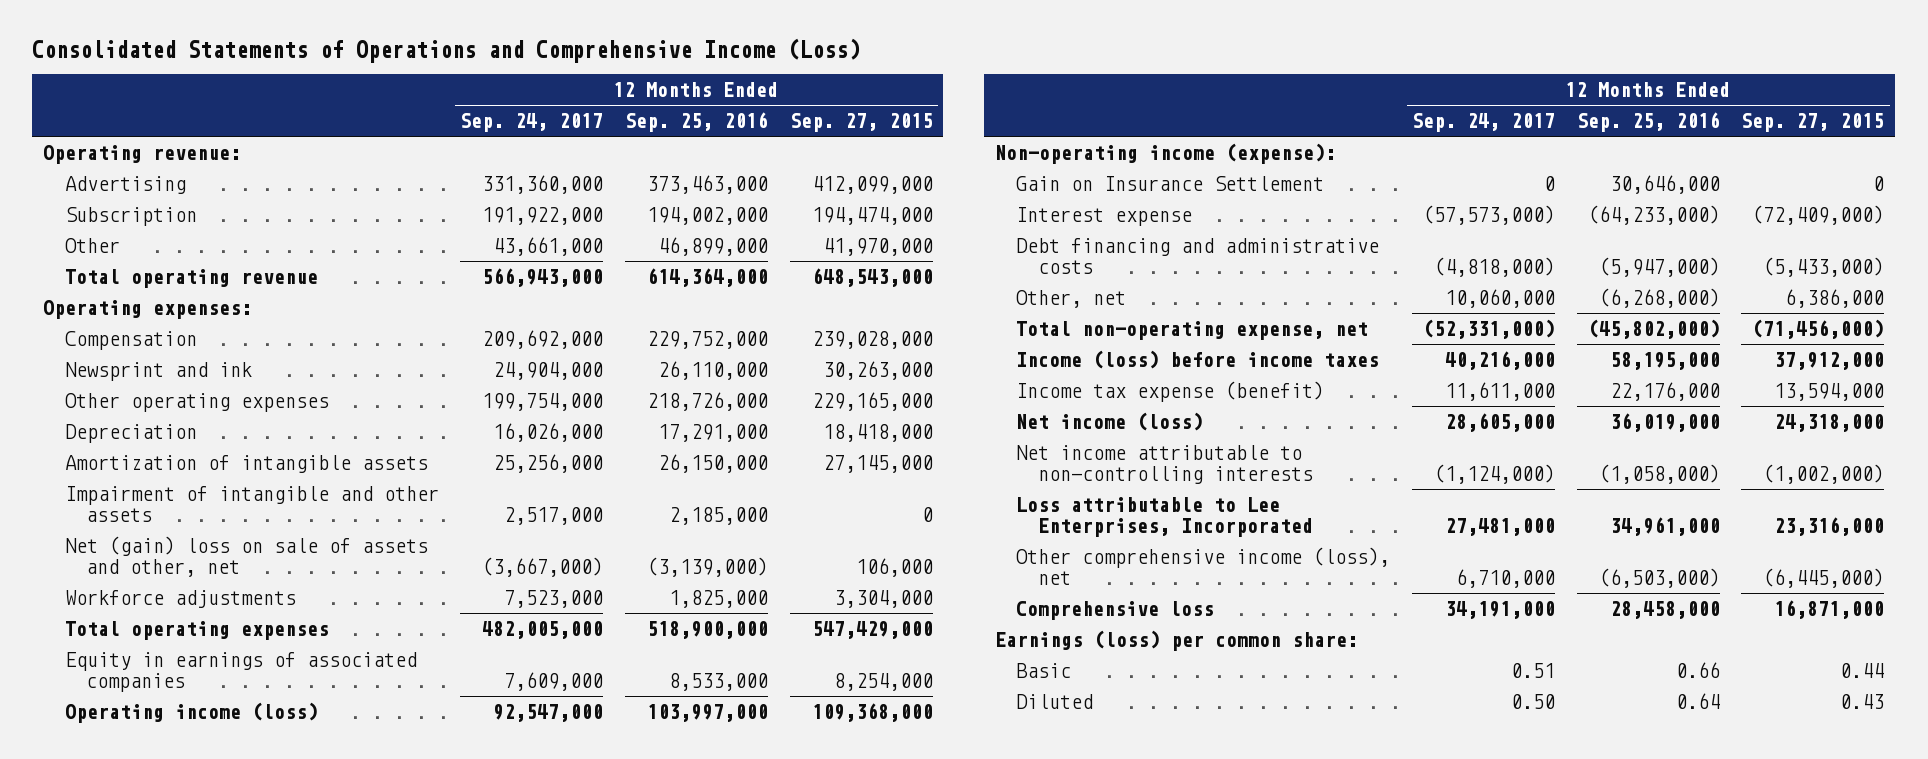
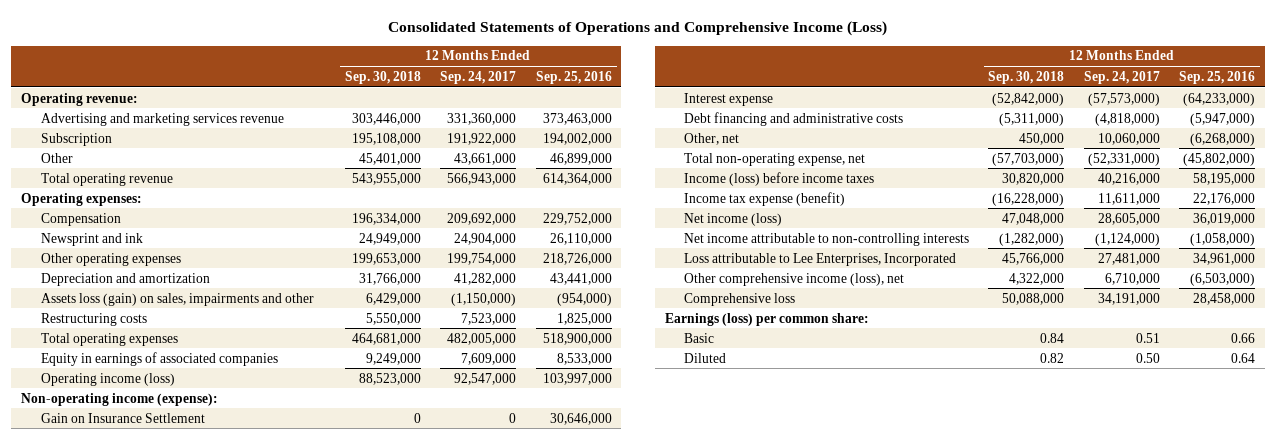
[789,113,933,133] Sep. 27, 2015 -> none
none -> [344,70,421,84] Sep. 30, 2018
[64,176,186,195] Advertising -> [40,112,284,126] Advertising and marketing services revenue
[64,424,197,444] Depreciation -> none
[64,455,428,474] Amortization of intangible assets -> none
[64,486,439,522] Impairment of intangible and other assets -> none
none -> [40,272,210,286] Depreciation and amortization
[64,536,428,577] Net (gain) loss on sale of assets and other, net -> [40,292,314,306] Assets loss (gain) on sales, impairments and other
[482,556,604,577] (3,667,000) -> [451,292,517,306] (1,150,000)
[646,556,768,577] (3,139,000) -> [556,292,612,306] (954,000)
[64,590,296,609] Workforce adjustments -> [40,312,147,326] Restructuring costs

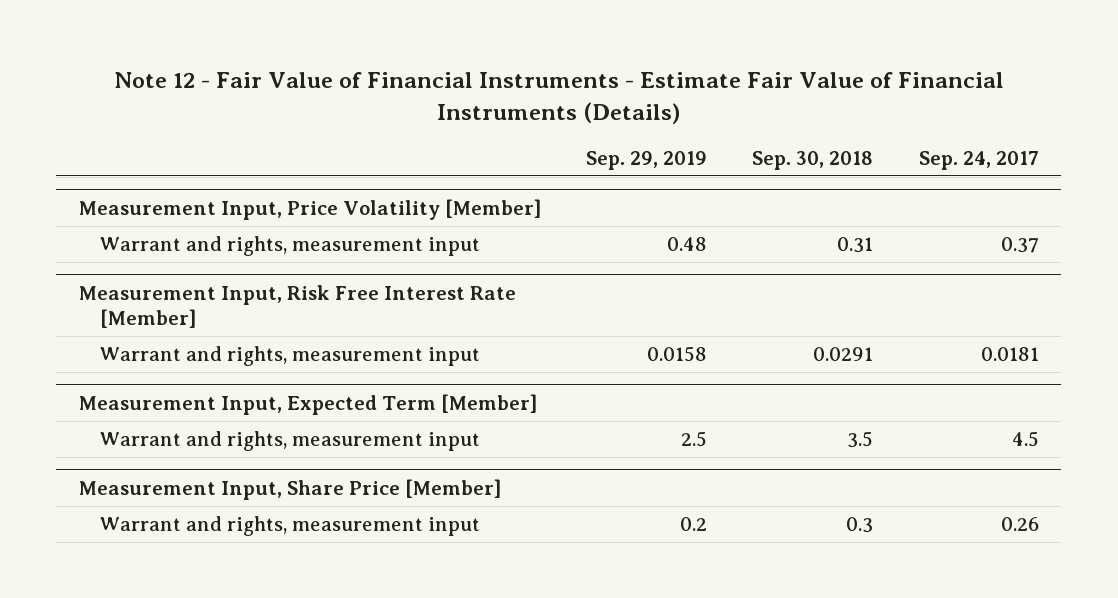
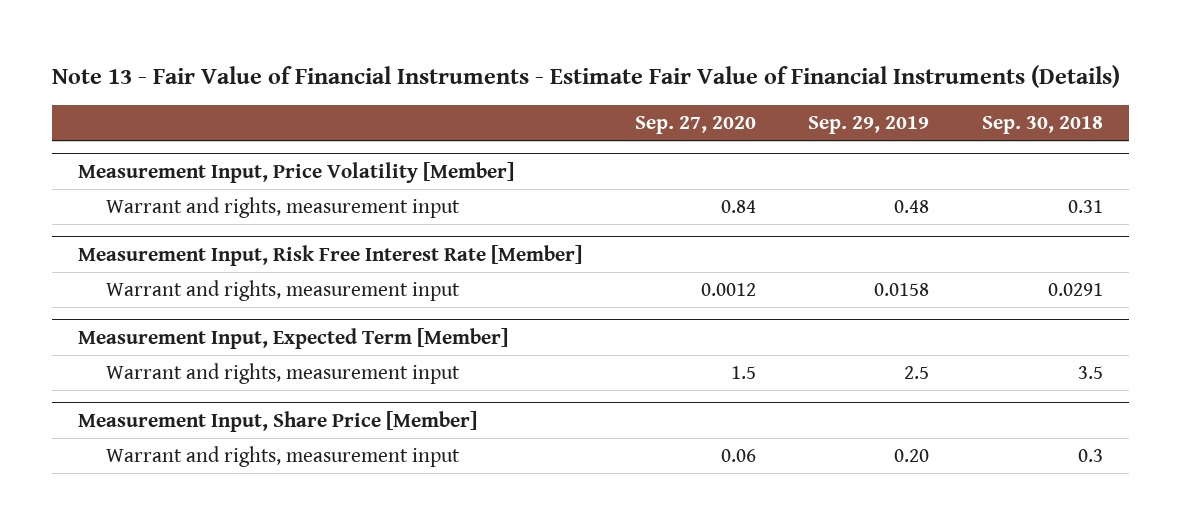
[113,72,1004,124] Note 12 - Fair Value of Financial Instruments - Estimate Fair Value of Financial Instruments (Details) -> [51,64,1120,88] Note 13 - Fair Value of Financial Instruments - Estimate Fair Value of Financial Instruments (Details)
[918,150,1039,170] Sep. 24, 2017 -> none
none -> [634,115,756,134] Sep. 27, 2020
[680,517,708,532] 0.2 -> [894,449,930,463] 0.20

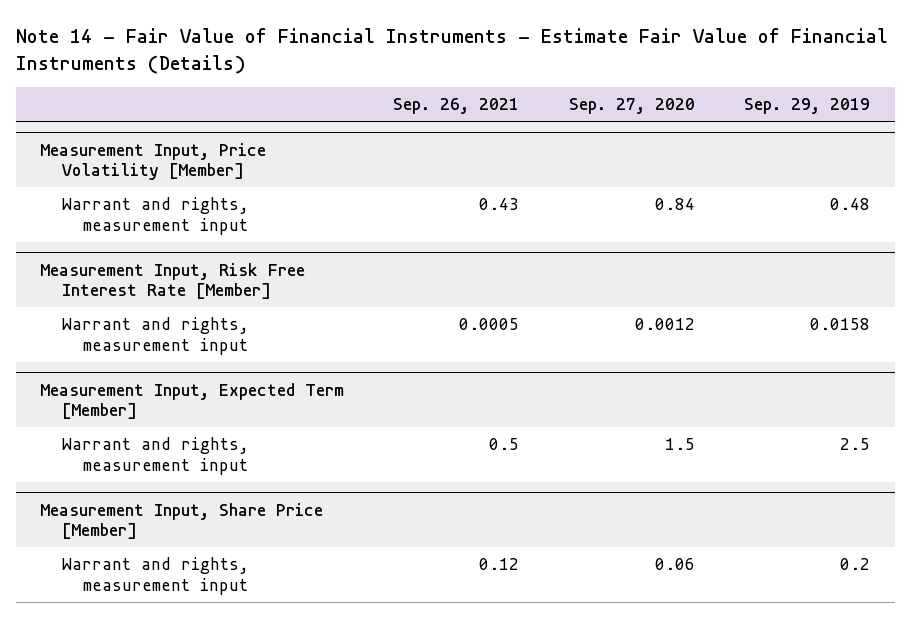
[51,64,1120,88] Note 13 - Fair Value of Financial Instruments - Estimate Fair Value of Financial Instruments (Details) -> [15,27,888,74] Note 14 - Fair Value of Financial Instruments - Estimate Fair Value of Financial Instruments (Details)
[981,115,1103,134] Sep. 30, 2018 -> none
none -> [393,98,520,115] Sep. 26, 2021
[894,449,930,463] 0.20 -> [839,558,870,571] 0.2

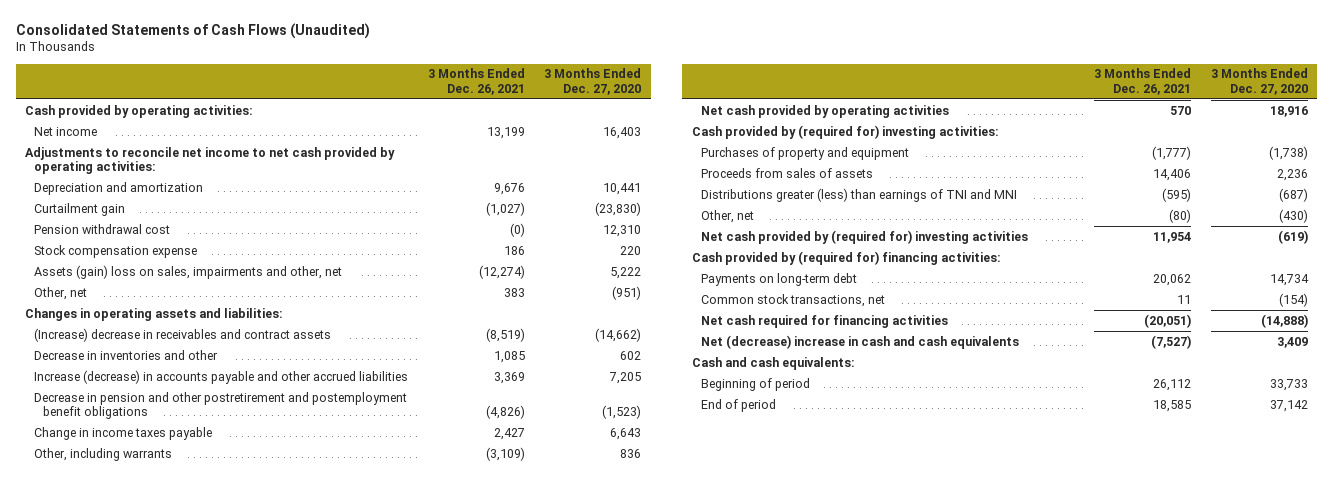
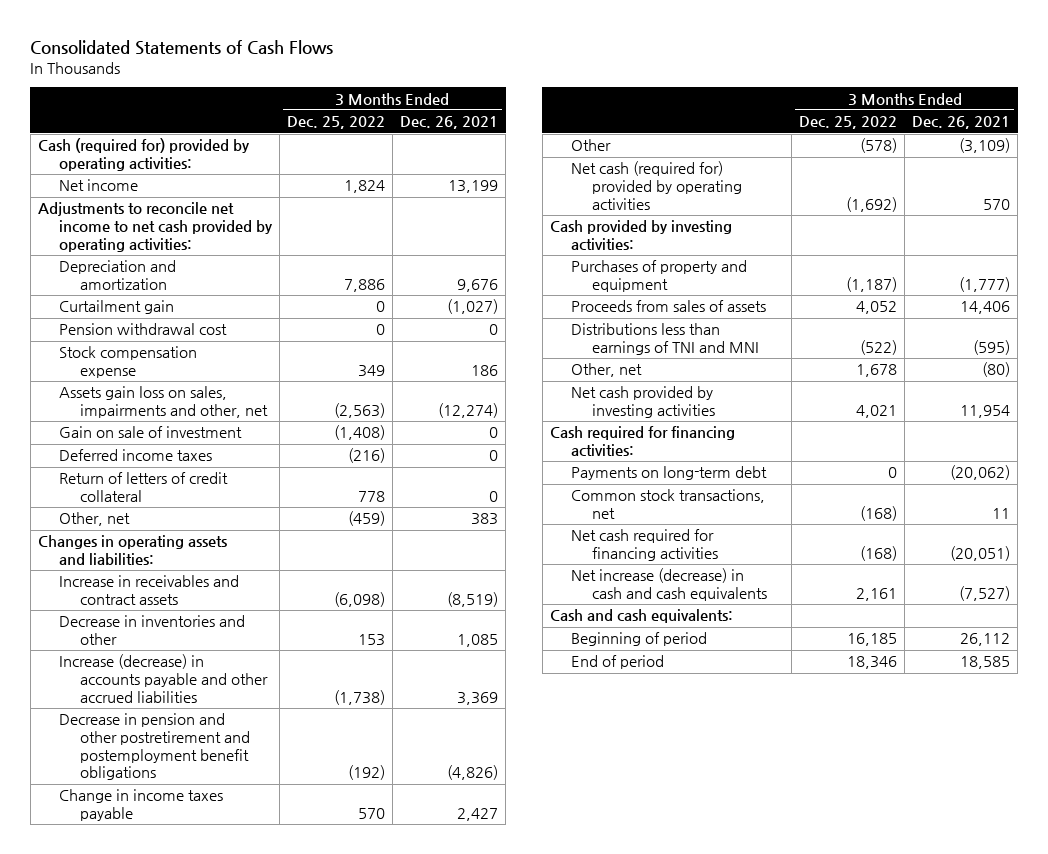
[15,22,370,39] Consolidated Statements of Cash Flows (Unaudited) -> [30,39,334,55] Consolidated Statements of Cash Flows
[544,68,642,95] 3 Months Ended Dec. 27, 2020 -> none
none -> [286,116,385,130] Dec. 25, 2022
[25,104,254,118] Cash provided by operating activities: -> [37,138,250,172] Cash (required for) provided by operating activities:
[509,222,525,237] (0) -> [489,324,499,336] 0
[34,264,343,279] Assets (gain) loss on sales, impairments and other, net -> [58,386,269,419] Assets gain loss on sales, impairments and other, net
none -> [58,426,242,439] Gain on sale of investment
none -> [58,449,212,462] Deferred income taxes
none -> [58,472,228,503] Return of letters of credit collateral
[34,327,332,342] (Increase) decrease in receivables and contract assets -> [58,575,239,606] Increase in receivables and contract assets
[34,447,173,461] Other, including warrants -> [571,139,612,152] Other
[700,104,949,118] Net cash provided by operating activities -> [571,161,743,210] Net cash (required for) provided by operating activities
[691,124,999,139] Cash provided by (required for) investing activities: -> [549,220,732,251] Cash provided by investing activities:
[700,187,1017,202] Distributions greater (less) than earnings of TNI and MNI -> [571,323,760,356] Distributions less than earnings of TNI and MNI
[700,229,1028,244] Net cash provided by (required for) investing activities -> [571,386,716,419] Net cash provided by investing activities
[691,250,1001,265] Cash provided by (required for) financing activities: -> [549,426,735,457] Cash required for financing activities:
[1153,273,1192,286] 20,062 -> [950,465,1011,481] (20,062)
[700,334,1019,349] Net (decrease) increase in cash and cash equivalents -> [571,568,768,602] Net increase (decrease) in cash and cash equivalents

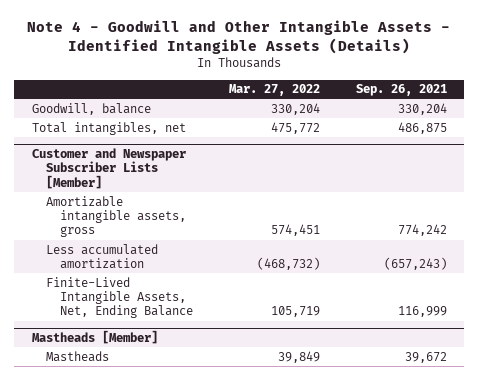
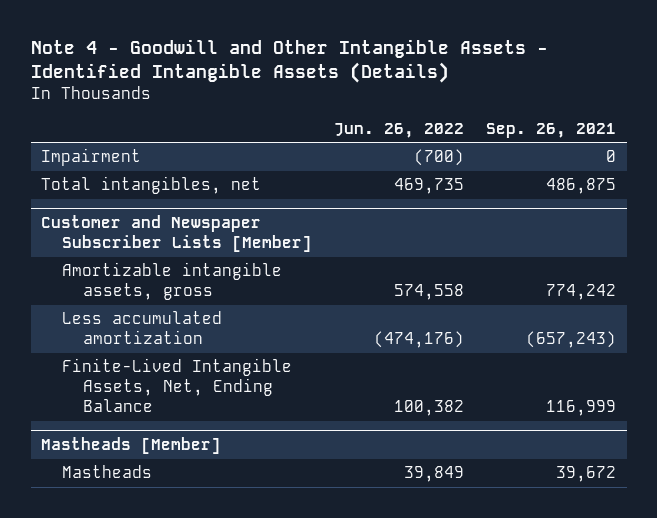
[228,84,320,97] Mar. 27, 2022 -> none
none -> [333,122,464,138] Jun. 26, 2022
[31,102,151,115] Goodwill, balance -> none
none -> [41,148,142,167] Impairment

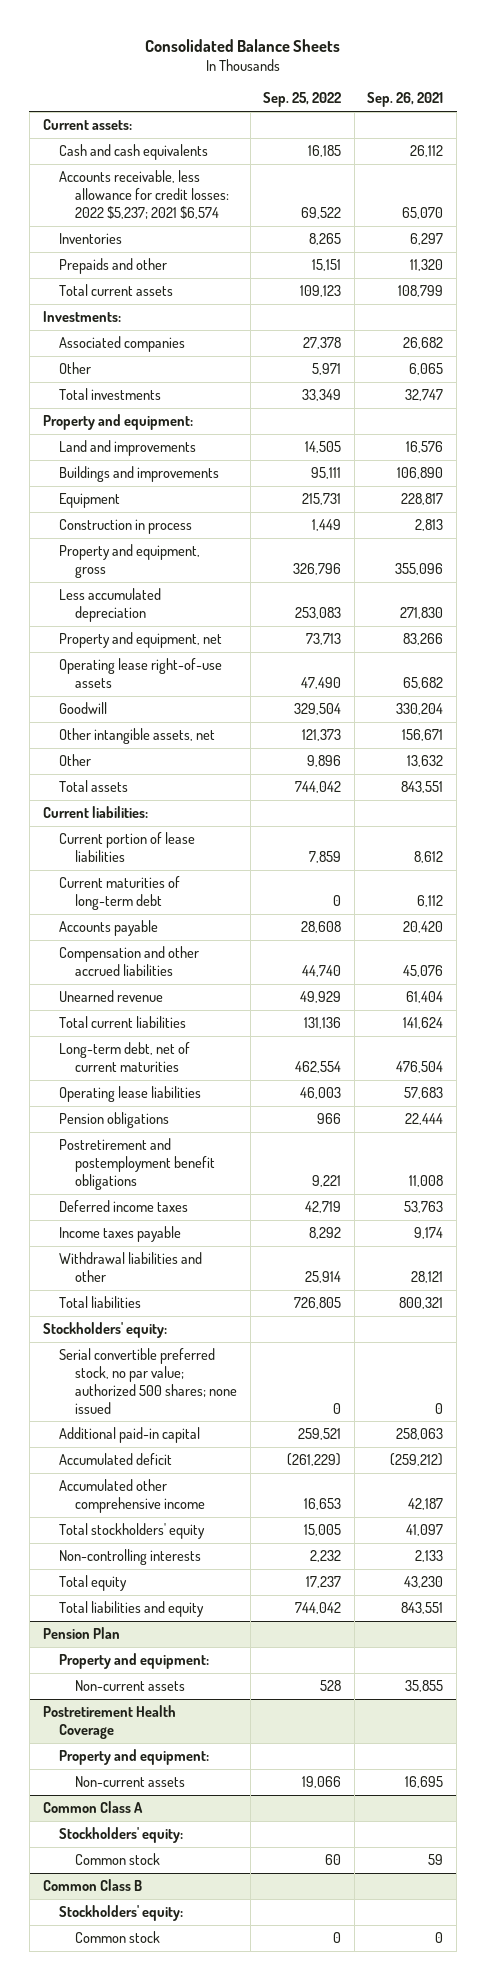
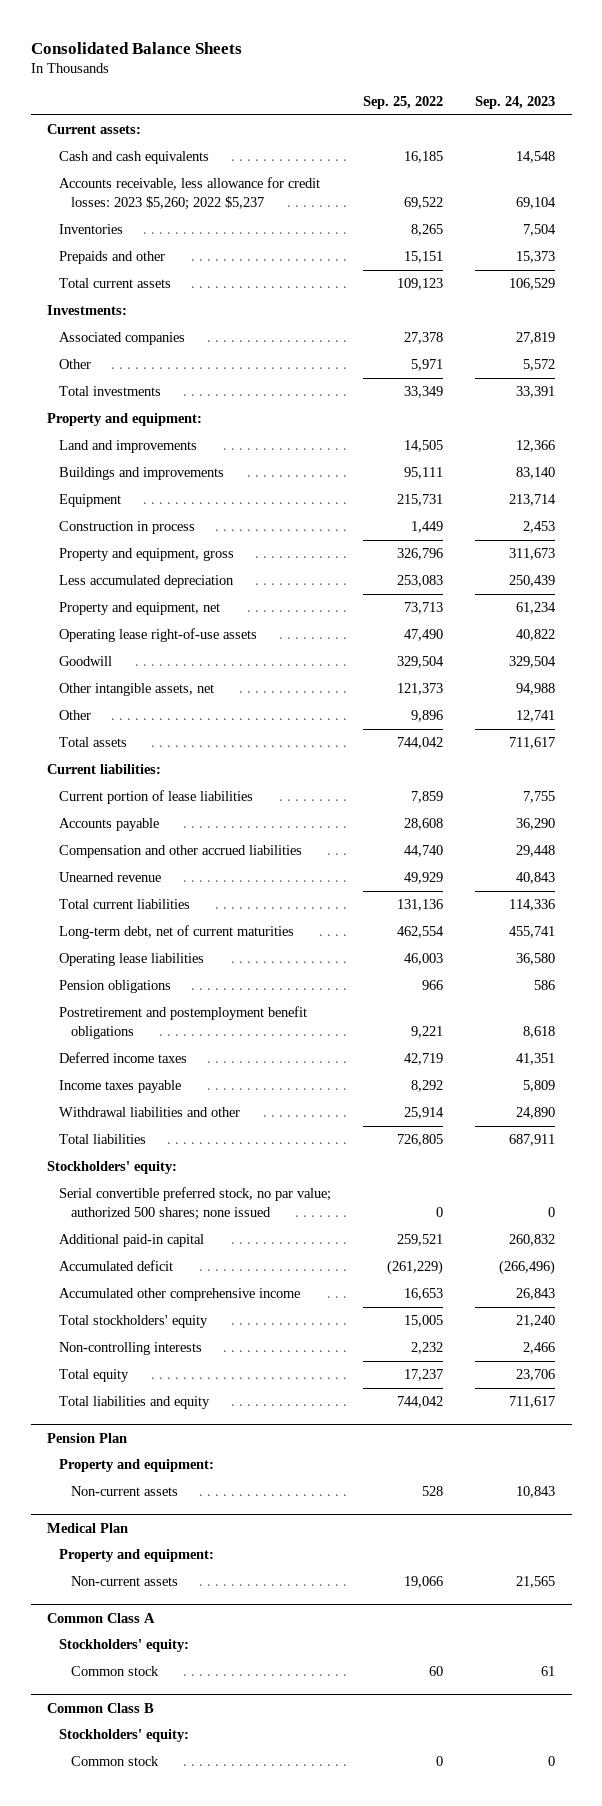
[367,92,444,108] Sep. 26, 2021 -> none
none -> [475,96,556,110] Sep. 24, 2023
[58,170,230,219] Accounts receivable, less allowance for credit losses: 2022 $5,237; 2021 $6,574 -> [59,177,321,210] Accounts receivable, less allowance for credit losses: 2023 $5,260; 2022 $5,237
[58,876,180,910] Current maturities of long-term debt -> none
[42,1705,176,1739] Postretirement Health Coverage -> [47,1522,129,1533] Medical Plan

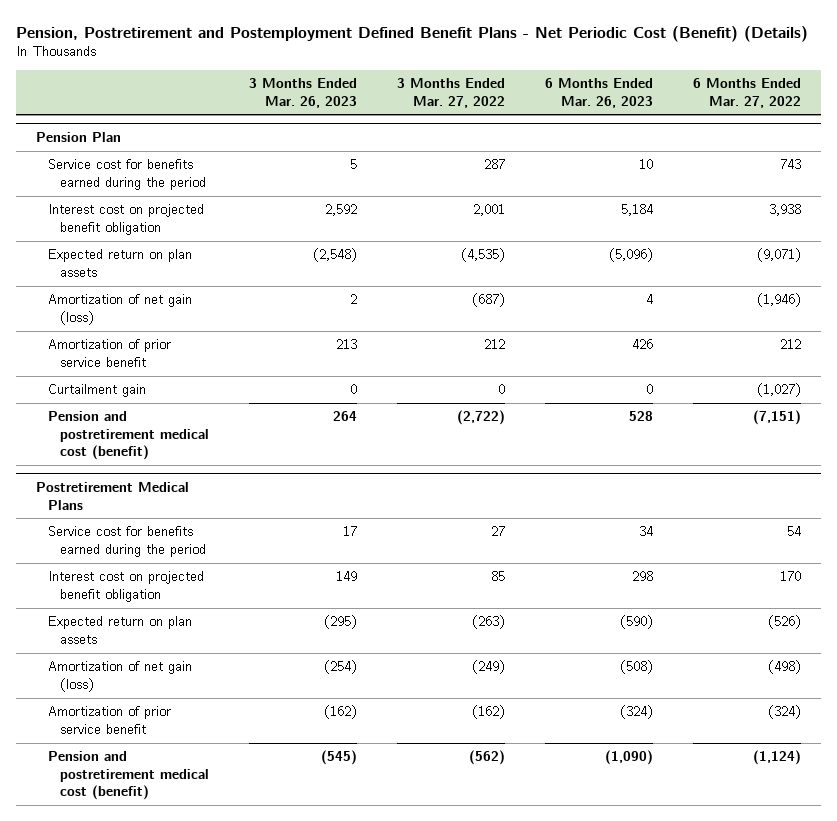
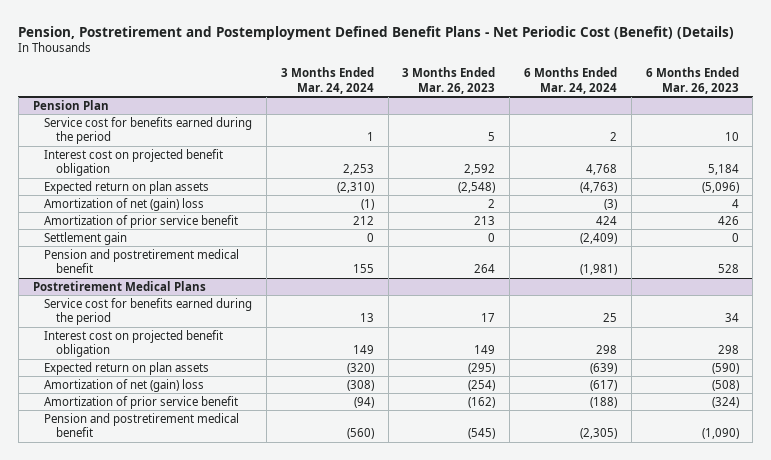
[397,78,506,108] 3 Months Ended Mar. 27, 2022 -> none
[693,78,802,108] 6 Months Ended Mar. 27, 2022 -> none
none -> [280,67,374,94] 3 Months Ended Mar. 24, 2024
none -> [524,67,618,94] 6 Months Ended Mar. 24, 2024
[48,294,193,325] Amortization of net gain (loss) -> [44,197,205,211] Amortization of net (gain) loss
[48,384,147,398] Curtailment gain -> none
none -> [44,231,128,245] Settlement gain
[48,411,210,461] Pension and postretirement medical cost (benefit) -> [44,248,240,274] Pension and postretirement medical benefit
[48,661,193,692] Amortization of net gain (loss) -> [44,378,205,392] Amortization of net (gain) loss
[48,751,210,801] Pension and postretirement medical cost (benefit) -> [44,412,240,438] Pension and postretirement medical benefit

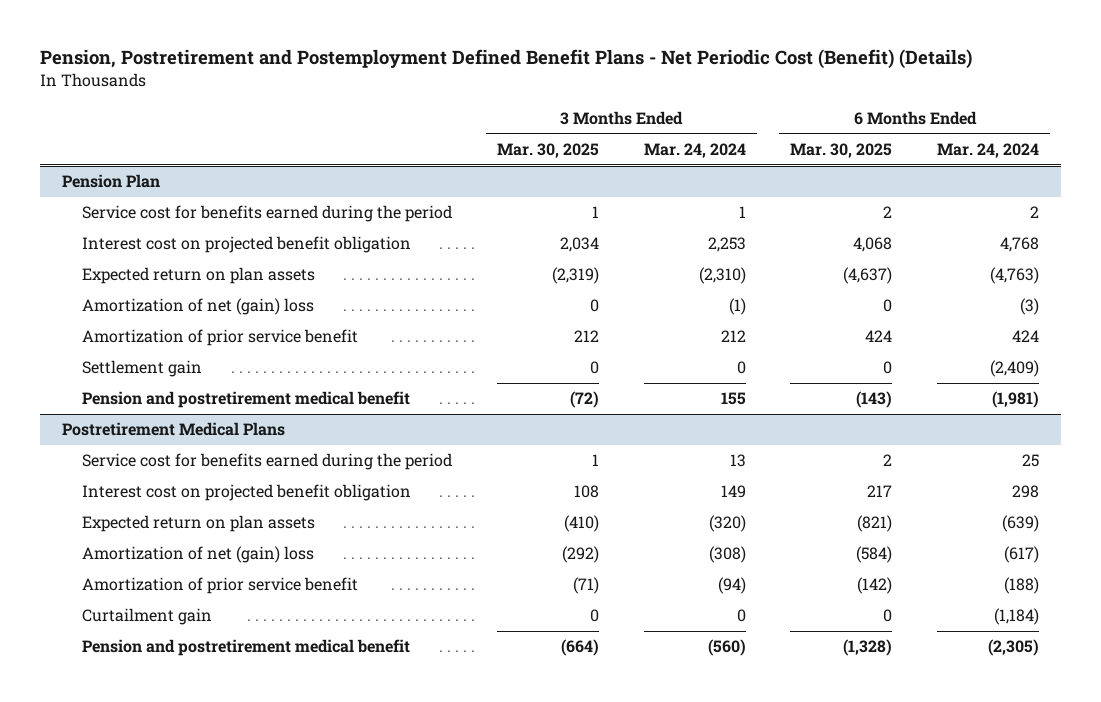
[402,67,496,94] 3 Months Ended Mar. 26, 2023 -> none
[645,67,739,94] 6 Months Ended Mar. 26, 2023 -> none
none -> [496,143,599,159] Mar. 30, 2025
none -> [790,143,893,159] Mar. 30, 2025
none -> [82,608,213,626] Curtailment gain

